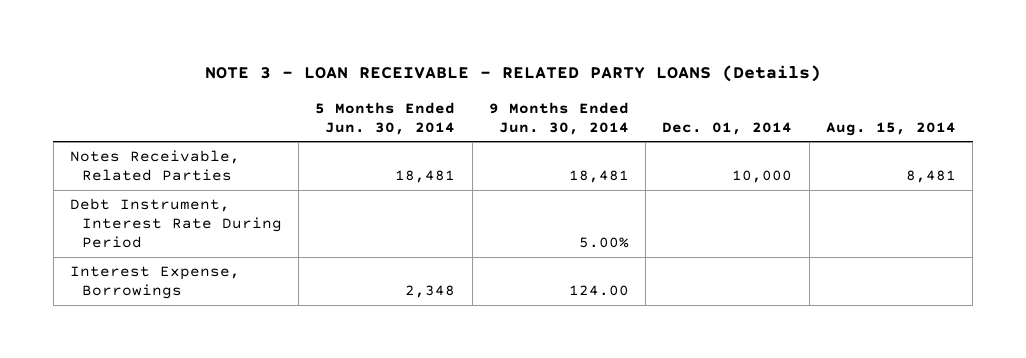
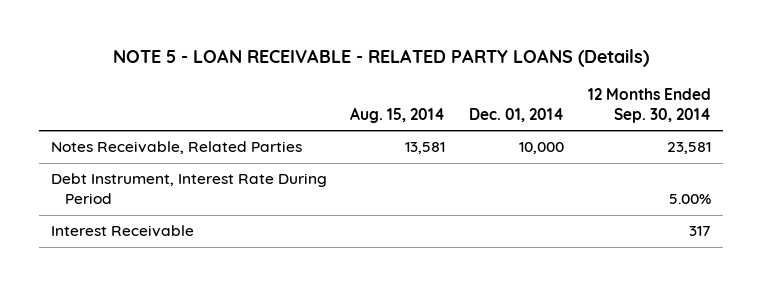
[205,65,822,83] NOTE 3 - LOAN RECEIVABLE - RELATED PARTY LOANS (Details) -> [112,49,649,68] NOTE 5 - LOAN RECEIVABLE - RELATED PARTY LOANS (Details)
[315,101,456,135] 5 Months Ended Jun. 30, 2014 -> none
[488,101,629,135] 9 Months Ended Jun. 30, 2014 -> none
none -> [587,88,711,124] 12 Months Ended Sep. 30, 2014
[905,169,956,183] 8,481 -> [405,142,446,155] 13,581
[70,265,241,299] Interest Expense, Borrowings -> none
none -> [50,225,194,238] Interest Receivable

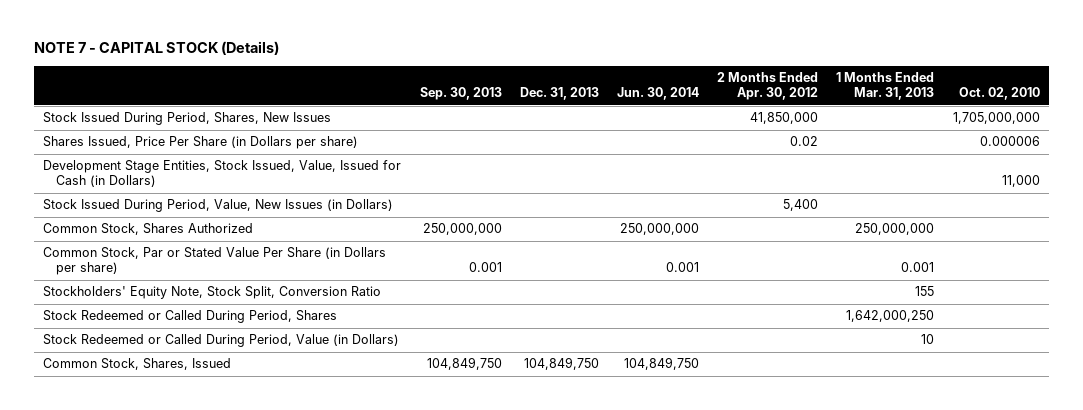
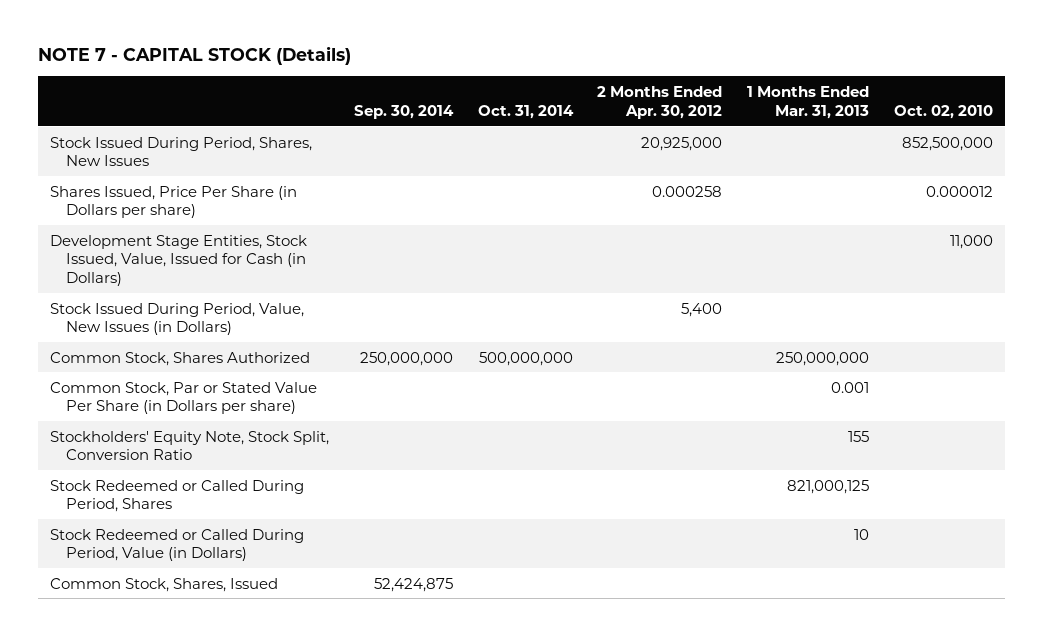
[419,87,502,101] Sep. 30, 2013 -> none
[519,87,599,101] Dec. 31, 2013 -> none
[616,87,699,101] Jun. 30, 2014 -> none
none -> [353,104,454,119] Sep. 30, 2014
none -> [477,104,574,119] Oct. 31, 2014
[750,112,819,125] 41,850,000 -> [641,136,723,151] 20,925,000
[952,112,1040,125] 1,705,000,000 -> [901,136,993,151] 852,500,000
[790,136,819,147] 0.02 -> [652,185,723,197] 0.000258
[979,136,1040,147] 0.000006 -> [925,185,993,197] 0.000012
[846,310,935,323] 1,642,000,250 -> [787,479,870,494] 821,000,125

